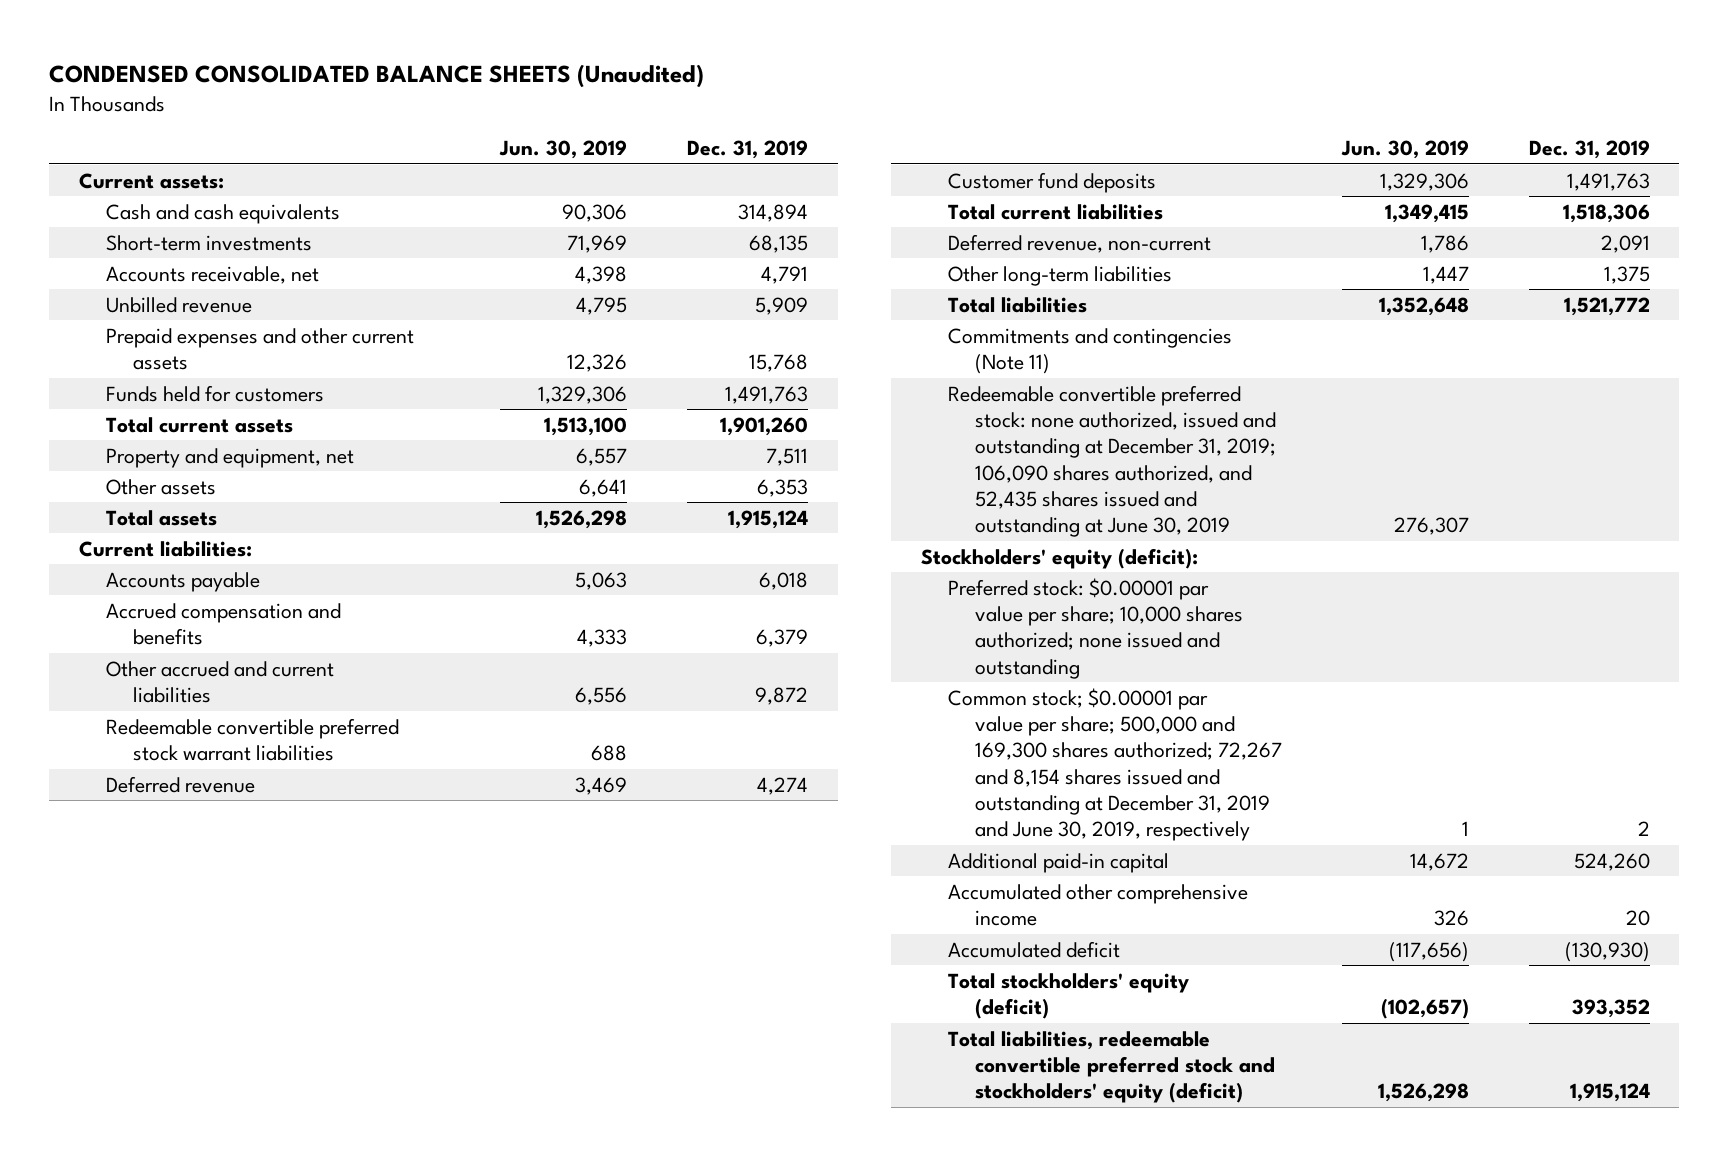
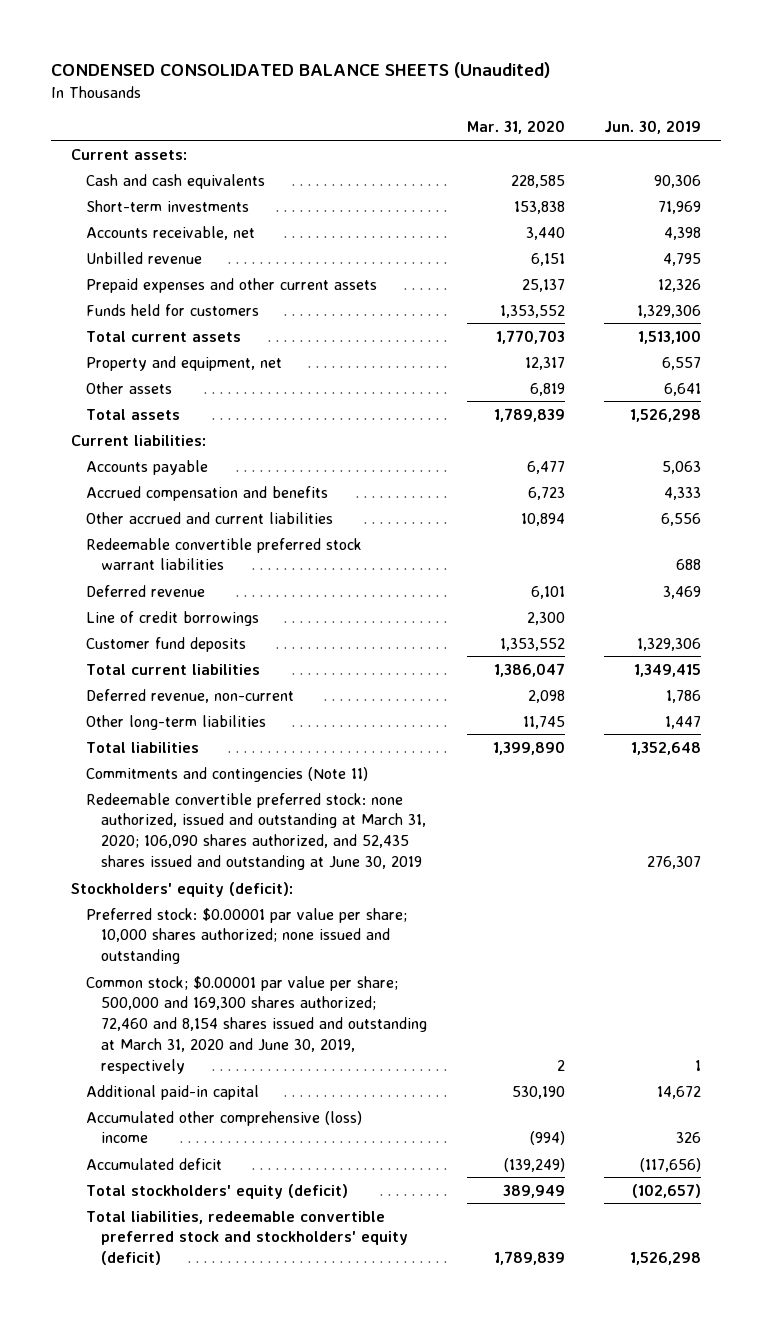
[686,140,808,160] Dec. 31, 2019 -> none
none -> [466,120,565,135] Mar. 31, 2020
none -> [86,610,260,626] Line of credit borrowings
[947,384,1276,538] Redeemable convertible preferred stock: none authorized, issued and outstanding at December 31, 2019; 106,090 shares authorized, and 52,435 shares issued and outstanding at June 30, 2019 -> [86,792,427,870] Redeemable convertible preferred stock: none authorized, issued and outstanding at March 31, 2020; 106,090 shares authorized, and 52,435 shares issued and outstanding at June 30, 2019
[947,687,1282,842] Common stock; $0.00001 par value per share; 500,000 and 169,300 shares authorized; 72,267 and 8,154 shares issued and outstanding at December 31, 2019 and June 30, 2019, respectively -> [86,975,428,1074] Common stock; $0.00001 par value per share; 500,000 and 169,300 shares authorized; 72,460 and 8,154 shares issued and outstanding at March 31, 2020 and June 30, 2019, respectively
[947,883,1248,927] Accumulated other comprehensive income -> [86,1110,363,1144] Accumulated other comprehensive (loss) income

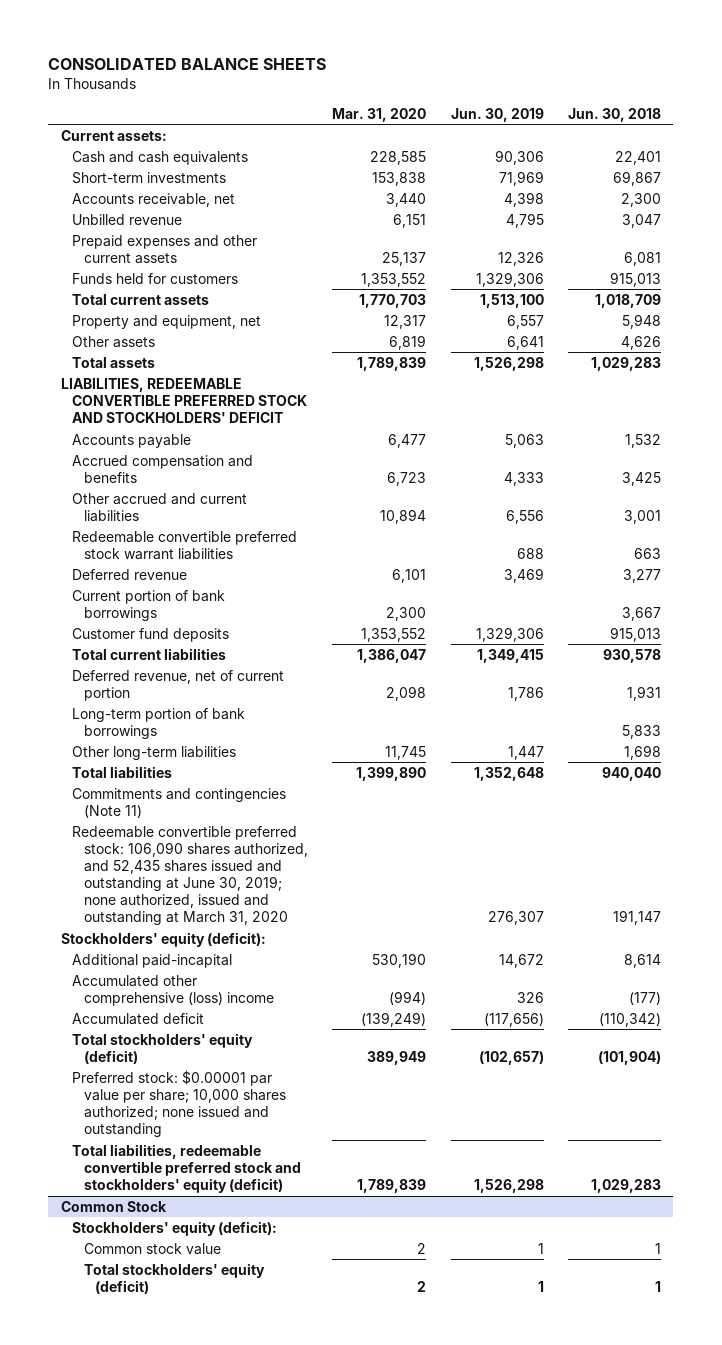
[51,62,551,79] CONDENSED CONSOLIDATED BALANCE SHEETS (Unaudited) -> [48,58,327,71] CONSOLIDATED BALANCE SHEETS
none -> [567,107,661,122] Jun. 30, 2018
[71,434,207,446] Current liabilities: -> none
none -> [60,377,308,423] LIABILITIES, REDEEMABLE CONVERTIBLE PREFERRED STOCK AND STOCKHOLDERS' DEFICIT
[86,610,260,626] Line of credit borrowings -> [72,589,226,621] Current portion of bank borrowings
[86,688,295,703] Deferred revenue, non-current -> [72,669,285,701] Deferred revenue, net of current portion
none -> [72,707,246,739] Long-term portion of bank borrowings
[86,792,427,870] Redeemable convertible preferred stock: none authorized, issued and outstanding at March 31, 2020; 106,090 shares authorized, and 52,435 shares issued and outstanding at June 30, 2019 -> [72,825,308,926] Redeemable convertible preferred stock: 106,090 shares authorized, and 52,435 shares issued and outstanding at June 30, 2019; none authorized, issued and outstanding at March 31, 2020
[86,975,428,1074] Common stock; $0.00001 par value per share; 500,000 and 169,300 shares authorized; 72,460 and 8,154 shares issued and outstanding at March 31, 2020 and June 30, 2019, respectively -> none
[86,1084,260,1100] Additional paid-in capital -> [72,953,233,968] Additional paid-incapital
[86,907,408,965] Preferred stock: $0.00001 par value per share; 10,000 shares authorized; none issued and outstanding -> [72,1069,286,1138] Preferred stock: $0.00001 par value per share; 10,000 shares authorized; none issued and outstanding
none -> [60,1200,167,1212] Common Stock
none -> [72,1220,278,1236] Stockholders' equity (deficit):
none -> [83,1242,221,1255] Common stock value
none -> [83,1262,265,1294] Total stockholders' equity (deficit)

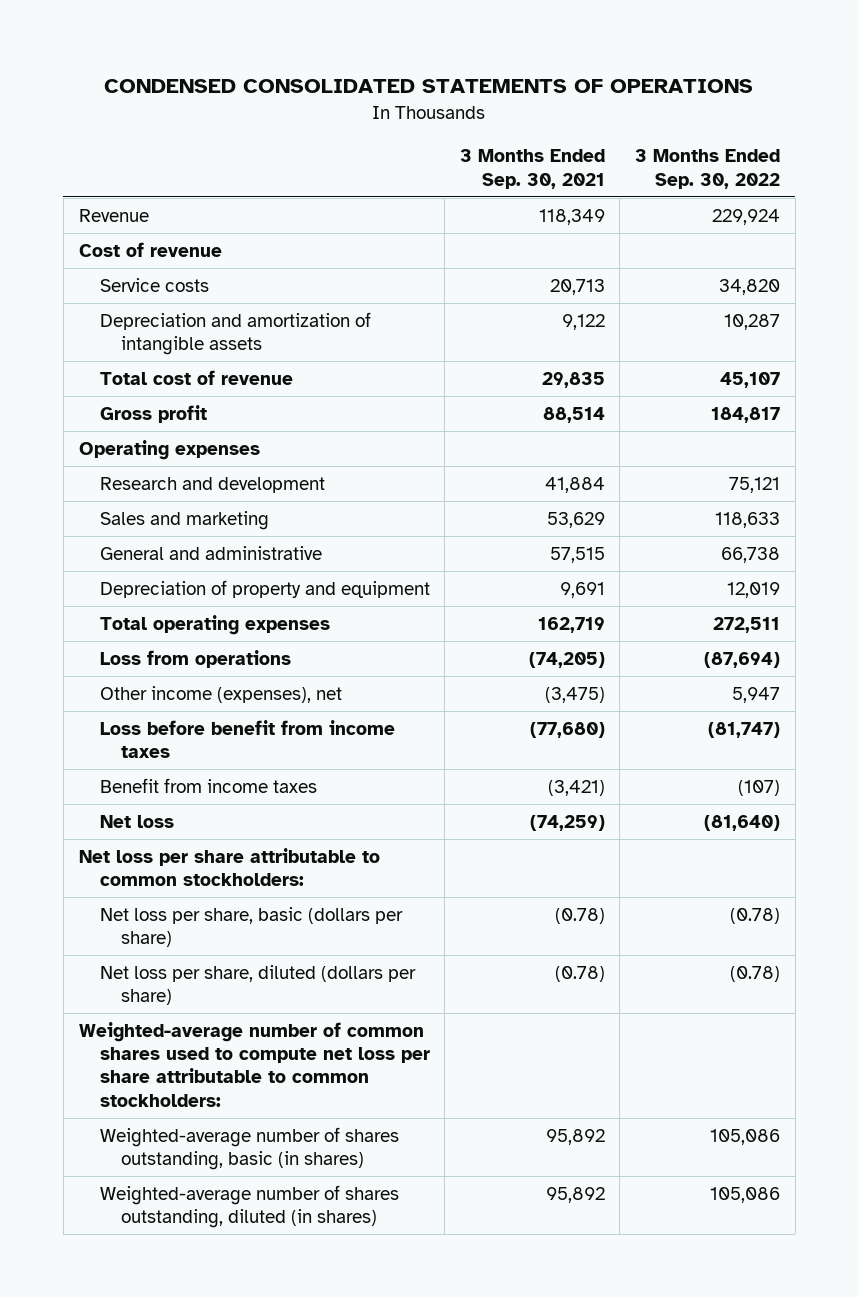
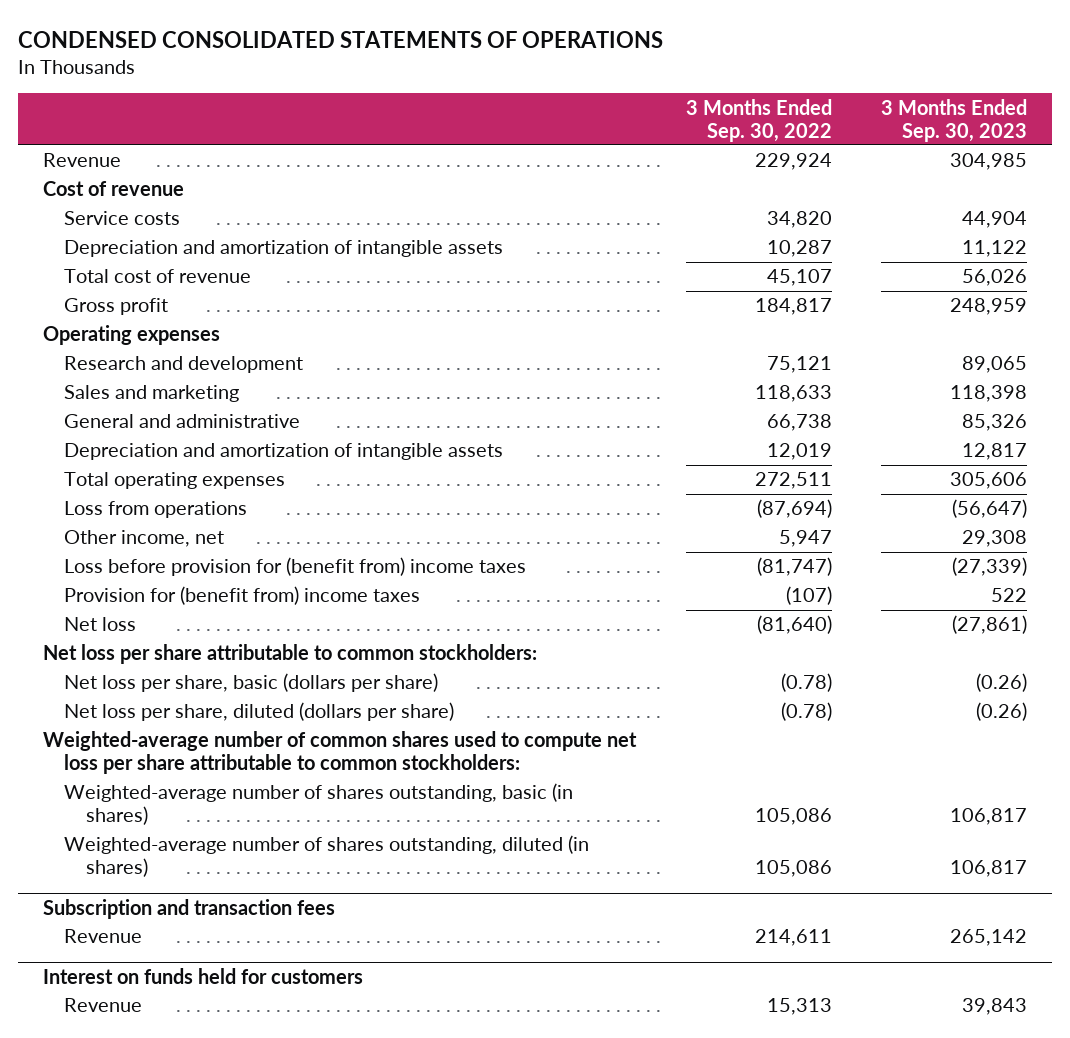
[459,149,605,189] 3 Months Ended Sep. 30, 2021 -> none
none -> [881,98,1028,142] 3 Months Ended Sep. 30, 2023
[99,580,430,599] Depreciation of property and equipment -> [64,443,504,461] Depreciation and amortization of intangible assets
[99,686,342,704] Other income (expenses), net -> [64,530,225,548] Other income, net
[99,720,395,759] Loss before benefit from income taxes -> [64,557,527,577] Loss before provision for (benefit from) income taxes
[99,778,317,794] Benefit from income taxes -> [64,586,421,606] Provision for (benefit from) income taxes
none -> [42,898,335,919] Subscription and transaction fees
none -> [64,929,143,944] Revenue
none -> [42,967,363,984] Interest on funds held for customers
none -> [64,998,143,1013] Revenue

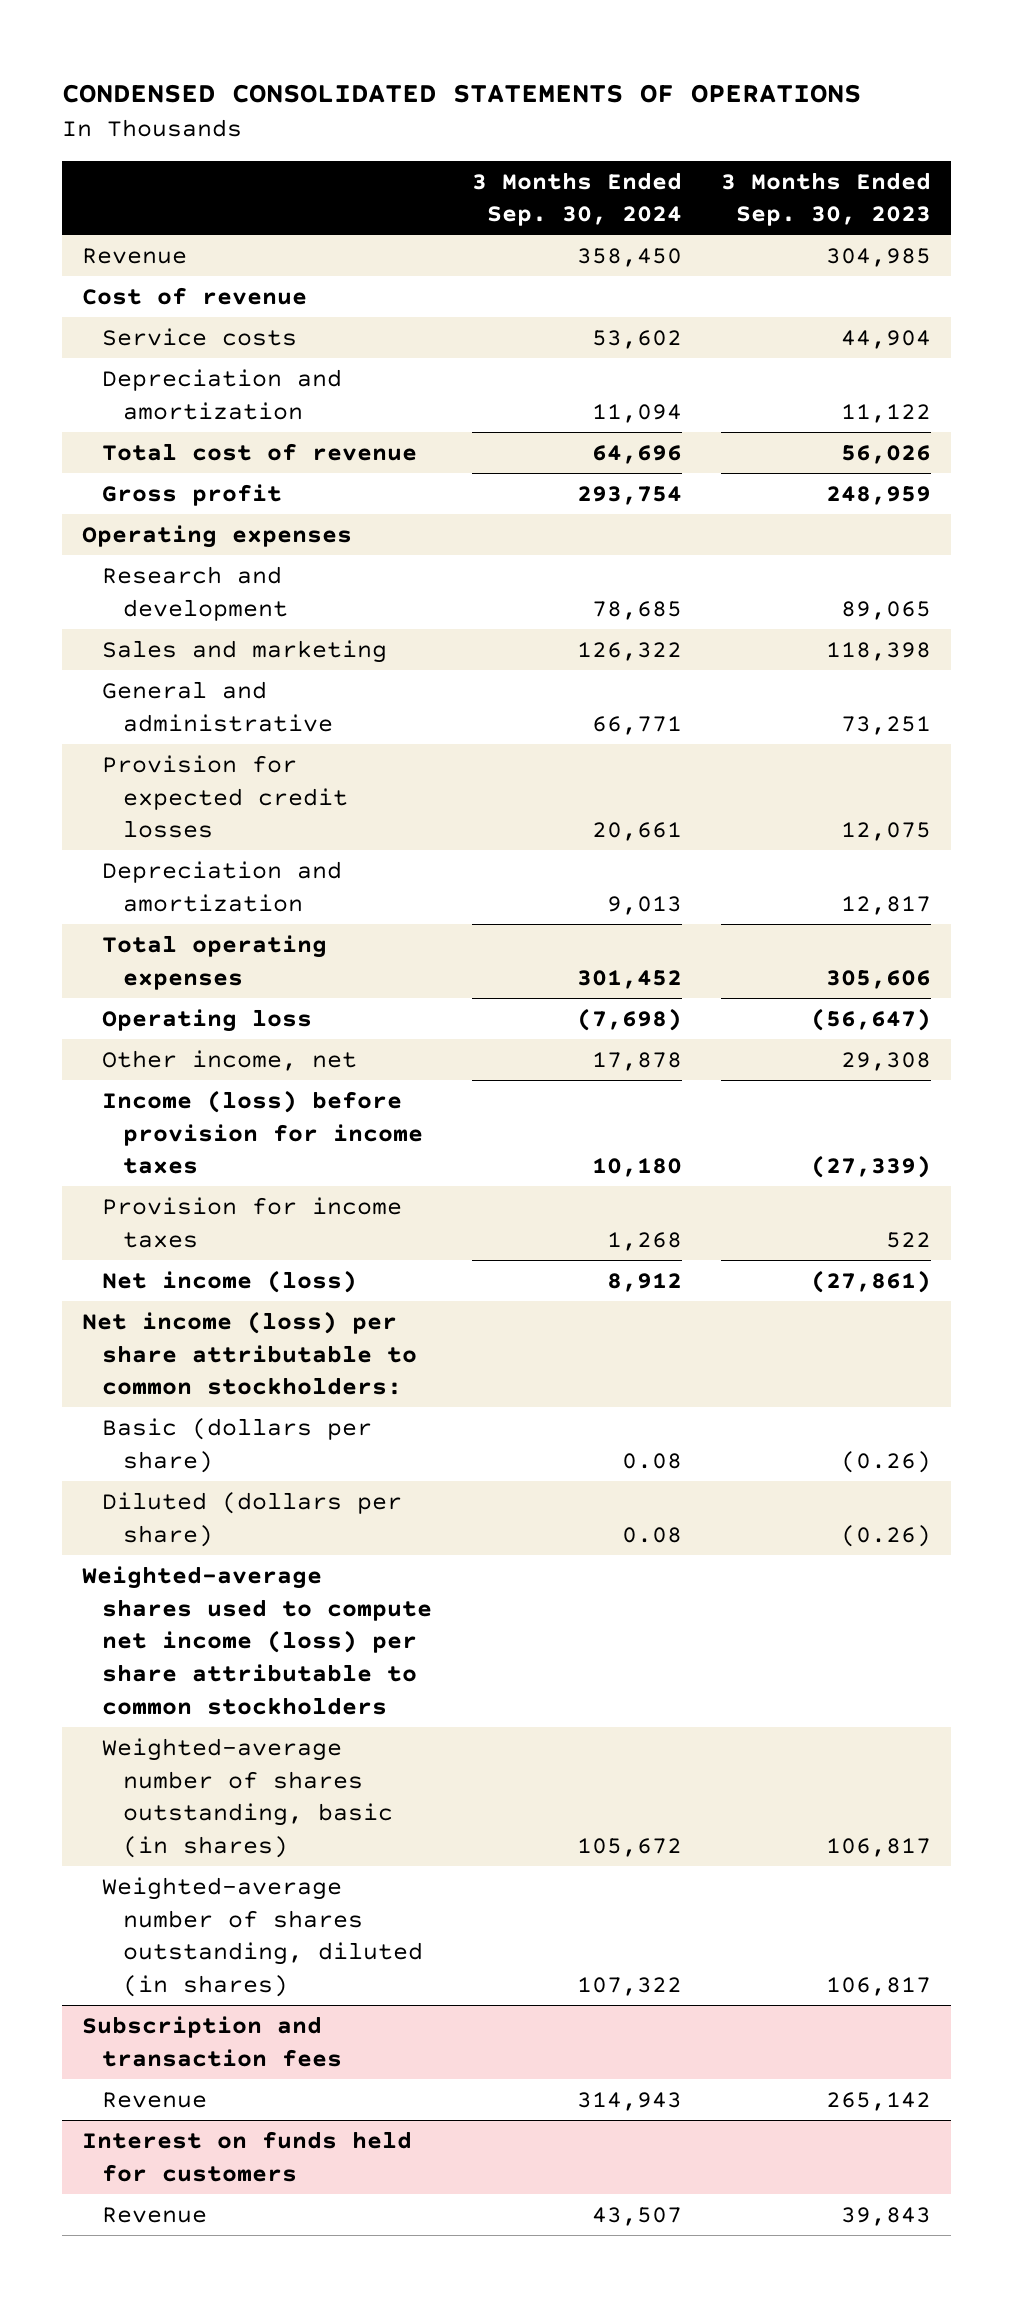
[685,98,832,142] 3 Months Ended Sep. 30, 2022 -> none
none -> [471,171,682,227] 3 Months Ended Sep. 30, 2024
[64,240,504,258] Depreciation and amortization of intangible assets -> [102,368,343,420] Depreciation and amortization
[962,414,1028,432] 85,326 -> [841,715,932,735] 73,251
none -> [102,754,348,839] Provision for expected credit losses
[64,443,504,461] Depreciation and amortization of intangible assets -> [102,860,343,912] Depreciation and amortization
[64,501,248,519] Loss from operations -> [102,1008,313,1032] Operating loss
[64,557,527,577] Loss before provision for (benefit from) income taxes -> [102,1089,423,1175] Income (loss) before provision for income taxes
[64,586,421,606] Provision for (benefit from) income taxes -> [102,1196,403,1248] Provision for income taxes
[64,617,137,632] Net loss -> [102,1269,358,1293] Net income (loss)
[42,644,537,665] Net loss per share attributable to common stockholders: -> [82,1310,418,1396] Net income (loss) per share attributable to common stockholders:
[64,673,439,693] Net loss per share, basic (dollars per share) -> [102,1417,373,1473] Basic (dollars per share)
[64,702,455,722] Net loss per share, diluted (dollars per share) -> [102,1491,403,1547] Diluted (dollars per share)
[42,731,637,775] Weighted-average number of common shares used to compute net loss per share attributable to common stockholders: -> [82,1565,433,1715] Weighted-average shares used to compute net income (loss) per share attributable to common stockholders

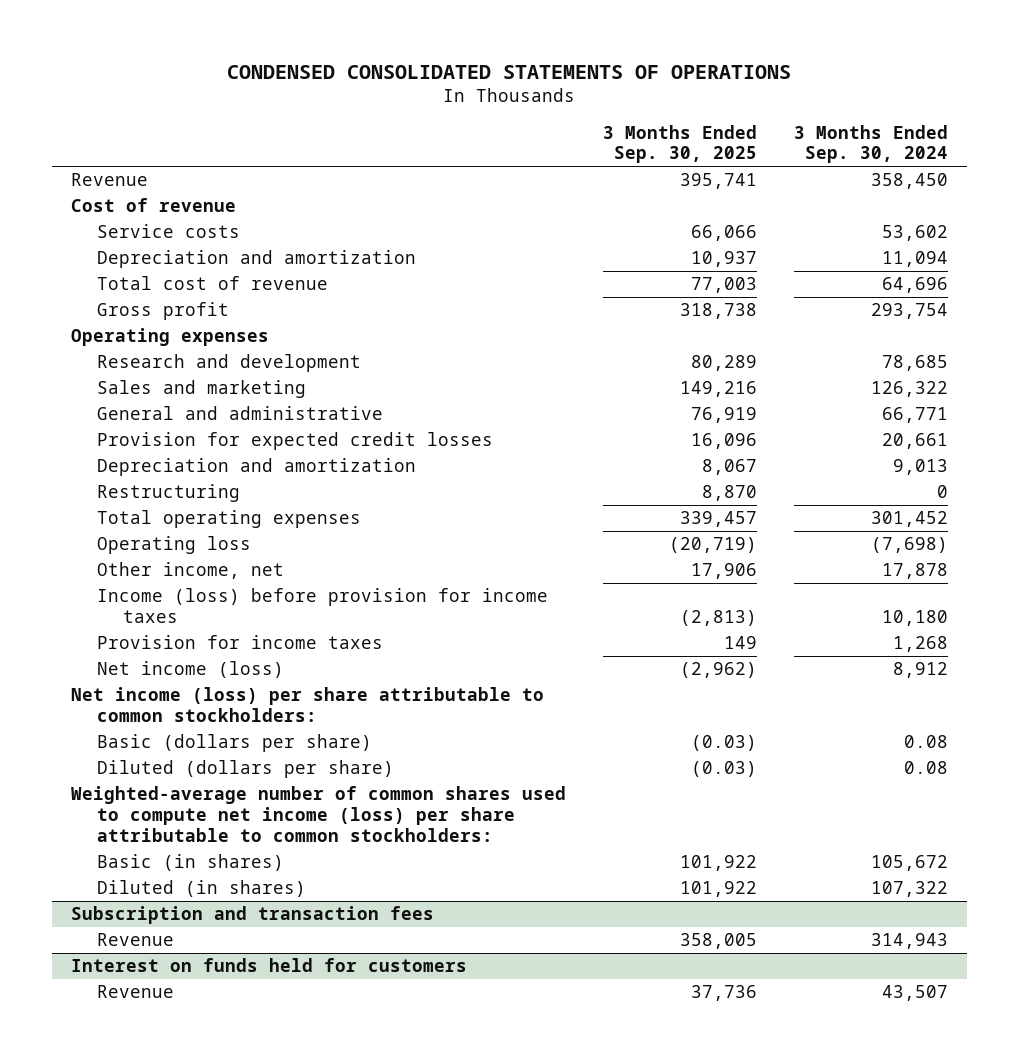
[721,171,932,227] 3 Months Ended Sep. 30, 2023 -> none
none -> [602,124,757,164] 3 Months Ended Sep. 30, 2025
none -> [96,484,240,503] Restructuring
[82,1565,433,1715] Weighted-average shares used to compute net income (loss) per share attributable to common stockholders -> [70,786,566,842] Weighted-average number of common shares used to compute net income (loss) per share attributable to common stockholders:
[102,1737,393,1858] Weighted-average number of shares outstanding, basic (in shares) -> [96,854,284,872] Basic (in shares)
[102,1876,423,1997] Weighted-average number of shares outstanding, diluted (in shares) -> [96,880,306,898] Diluted (in shares)

